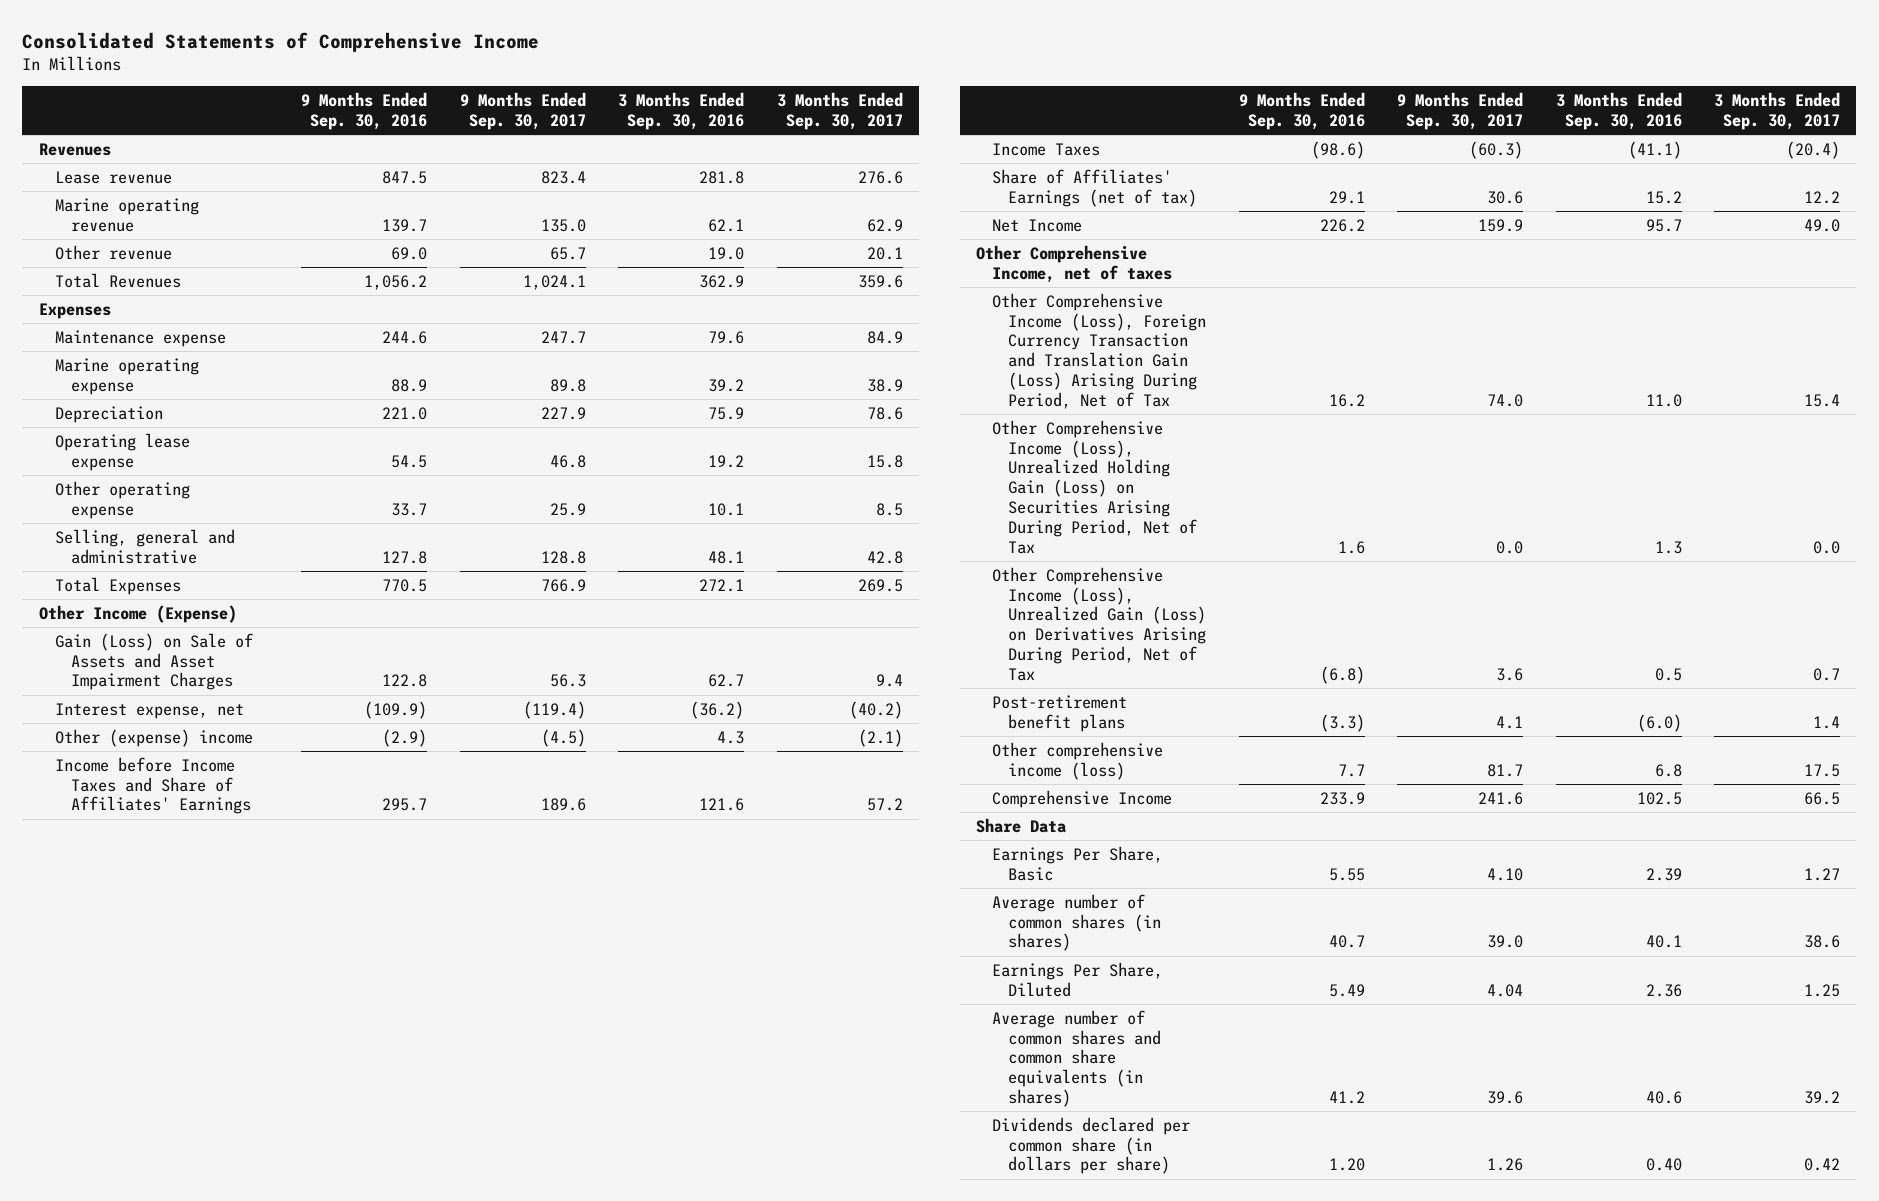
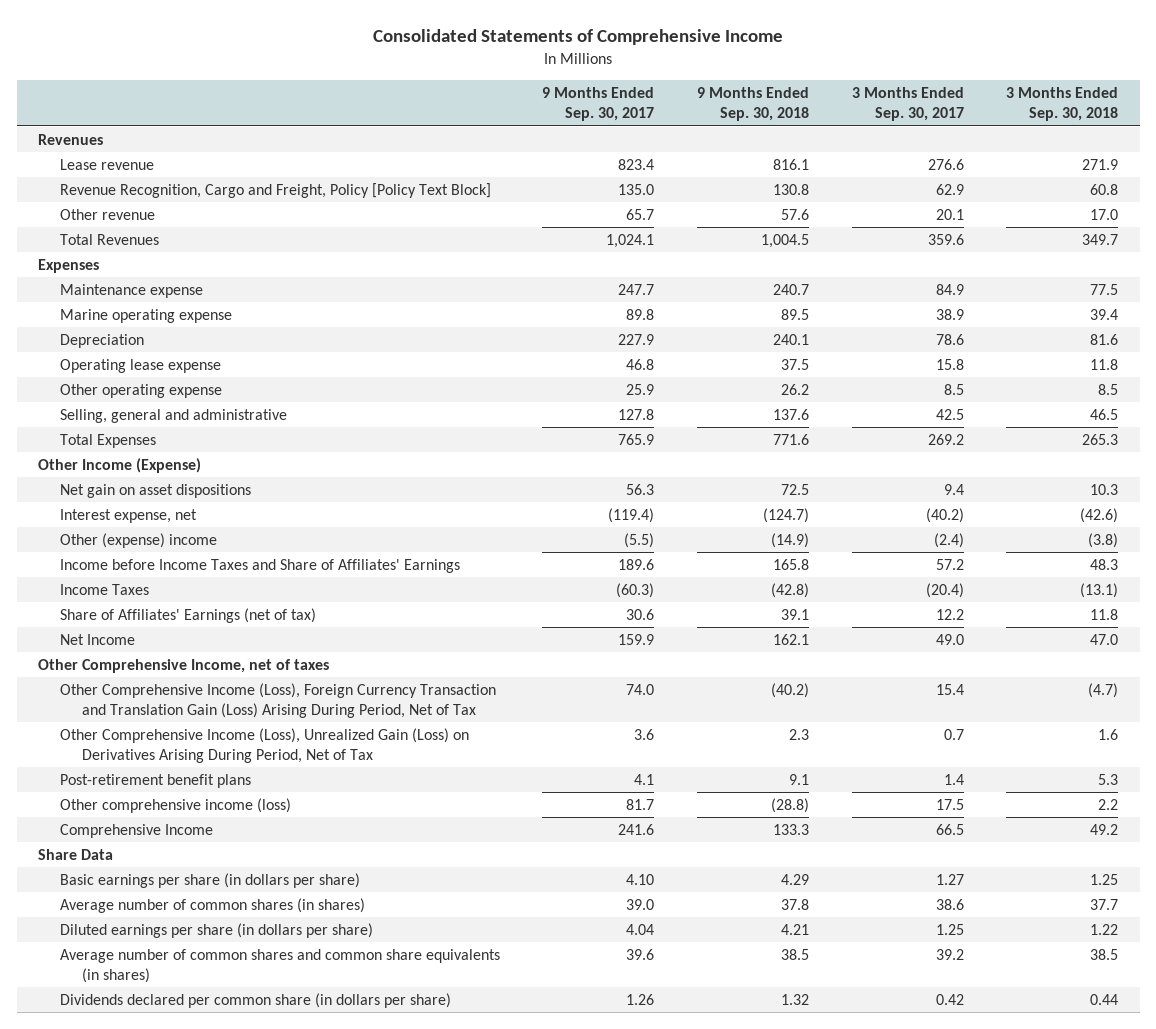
[301,92,428,131] 9 Months Ended Sep. 30, 2016 -> none
[618,92,745,131] 3 Months Ended Sep. 30, 2016 -> none
none -> [697,87,810,122] 9 Months Ended Sep. 30, 2018
none -> [1006,87,1119,122] 3 Months Ended Sep. 30, 2018
[54,197,199,232] Marine operating revenue -> [59,182,491,198] Revenue Recognition, Cargo and Freight, Policy [Policy Text Block]
[540,550,586,564] 128.8 -> [618,408,655,420] 127.8
[866,550,903,564] 42.8 -> [935,408,964,420] 42.5
[540,578,586,592] 766.9 -> [618,433,655,445] 765.9
[857,578,903,592] 269.5 -> [927,433,964,445] 269.2
[54,632,253,691] Gain (Loss) on Sale of Assets and Asset Impairment Charges -> [59,483,251,498] Net gain on asset dispositions
[540,728,586,747] (4.5) -> [624,532,655,548] (5.5)
[857,728,903,747] (2.1) -> [933,532,964,548] (2.4)
[992,419,1198,554] Other Comprehensive Income (Loss), Unrealized Holding Gain (Loss) on Securities Arising During Period, Net of Tax -> none
[992,845,1164,881] Earnings Per Share, Basic -> [59,872,360,888] Basic earnings per share (in dollars per share)
[992,961,1164,997] Earnings Per Share, Diluted -> [59,922,373,938] Diluted earnings per share (in dollars per share)

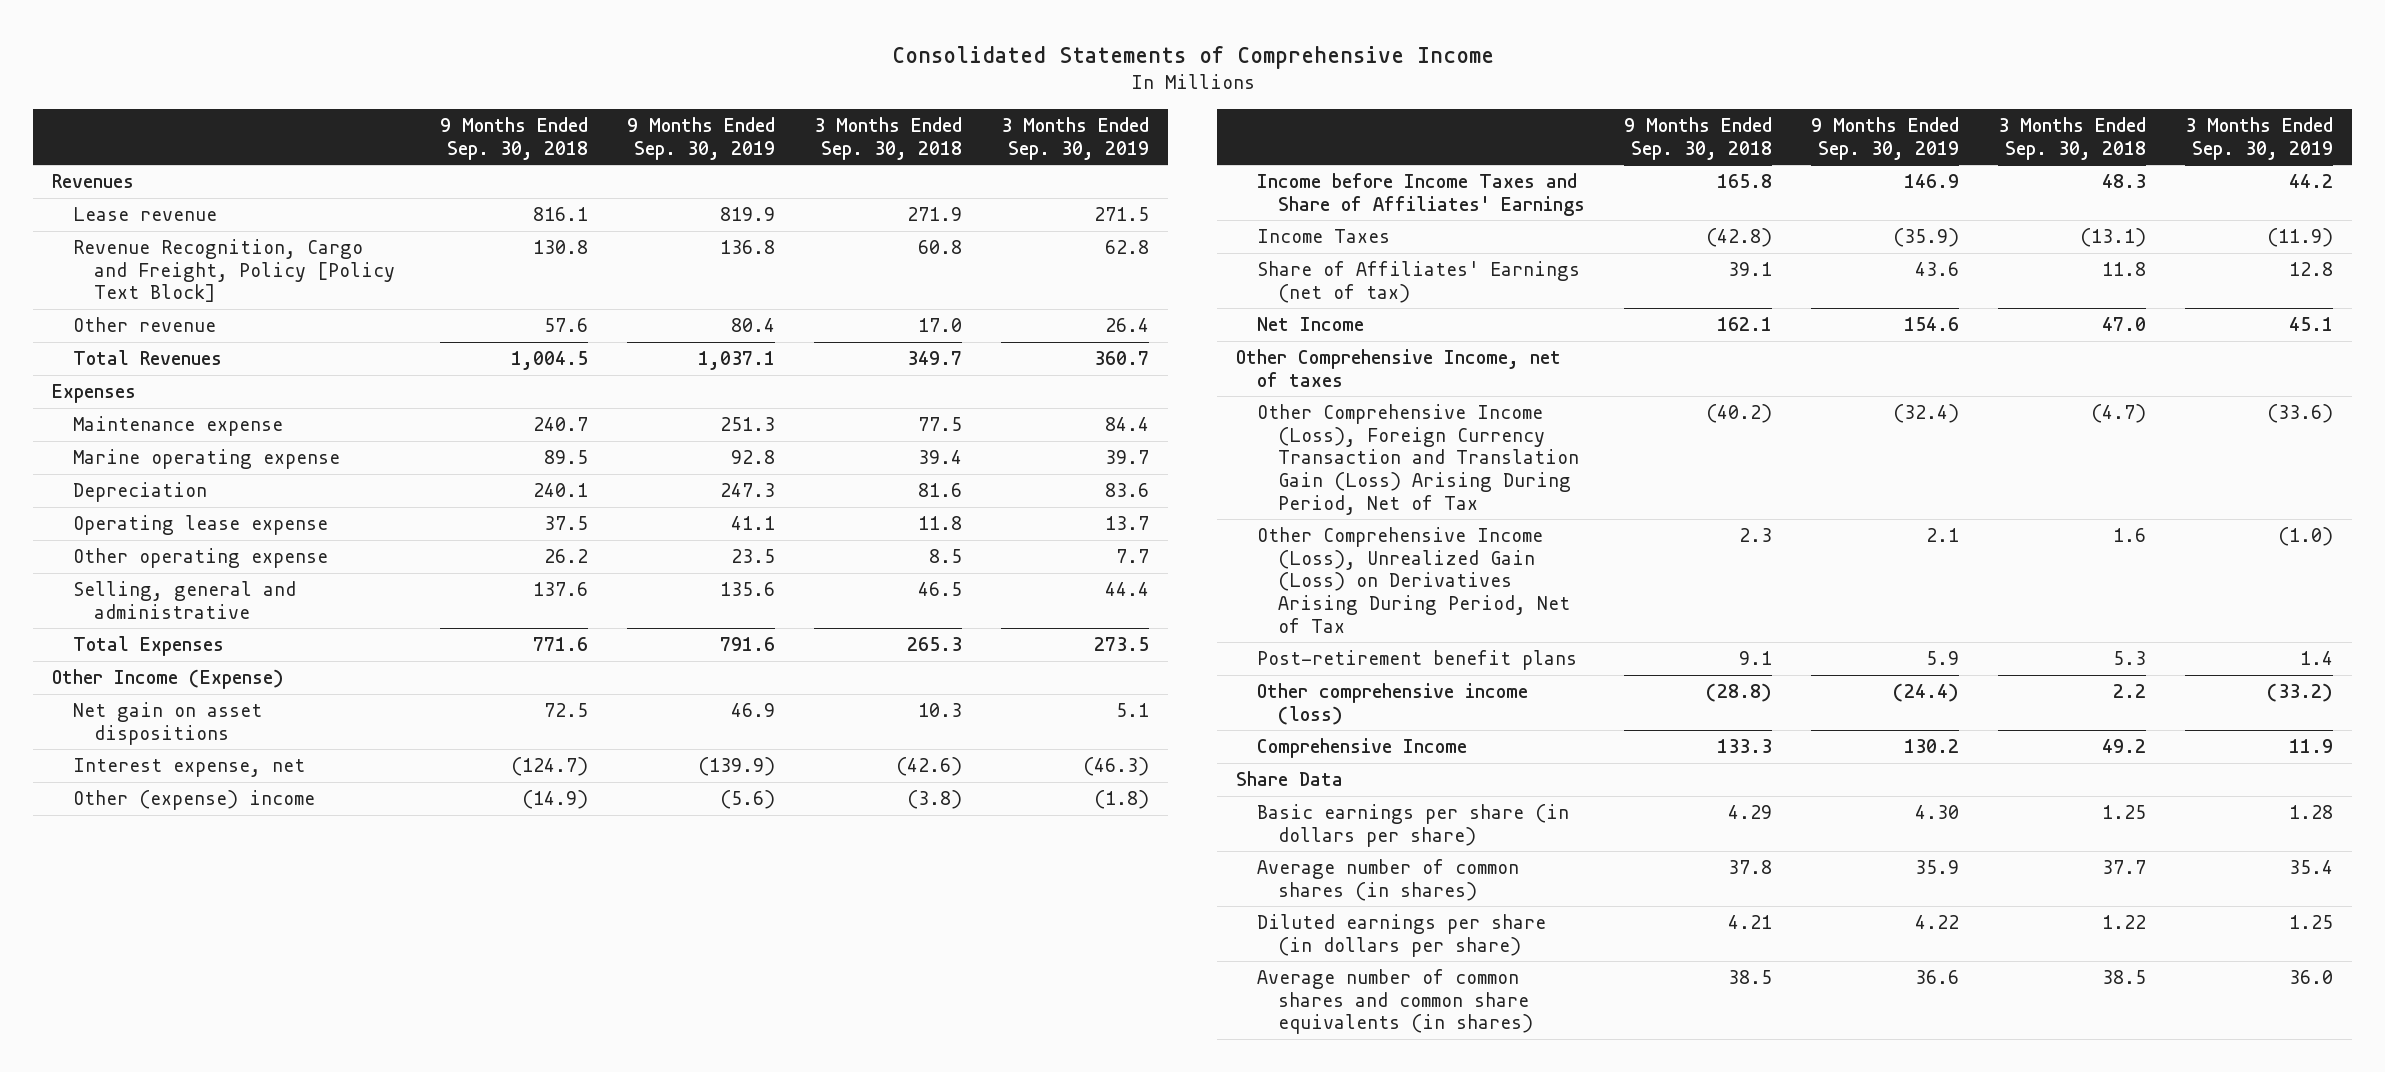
[542,87,655,122] 9 Months Ended Sep. 30, 2017 -> none
[851,87,964,122] 3 Months Ended Sep. 30, 2017 -> none
none -> [627,116,776,160] 9 Months Ended Sep. 30, 2019
none -> [1000,116,1149,160] 3 Months Ended Sep. 30, 2019
[59,992,451,1008] Dividends declared per common share (in dollars per share) -> none

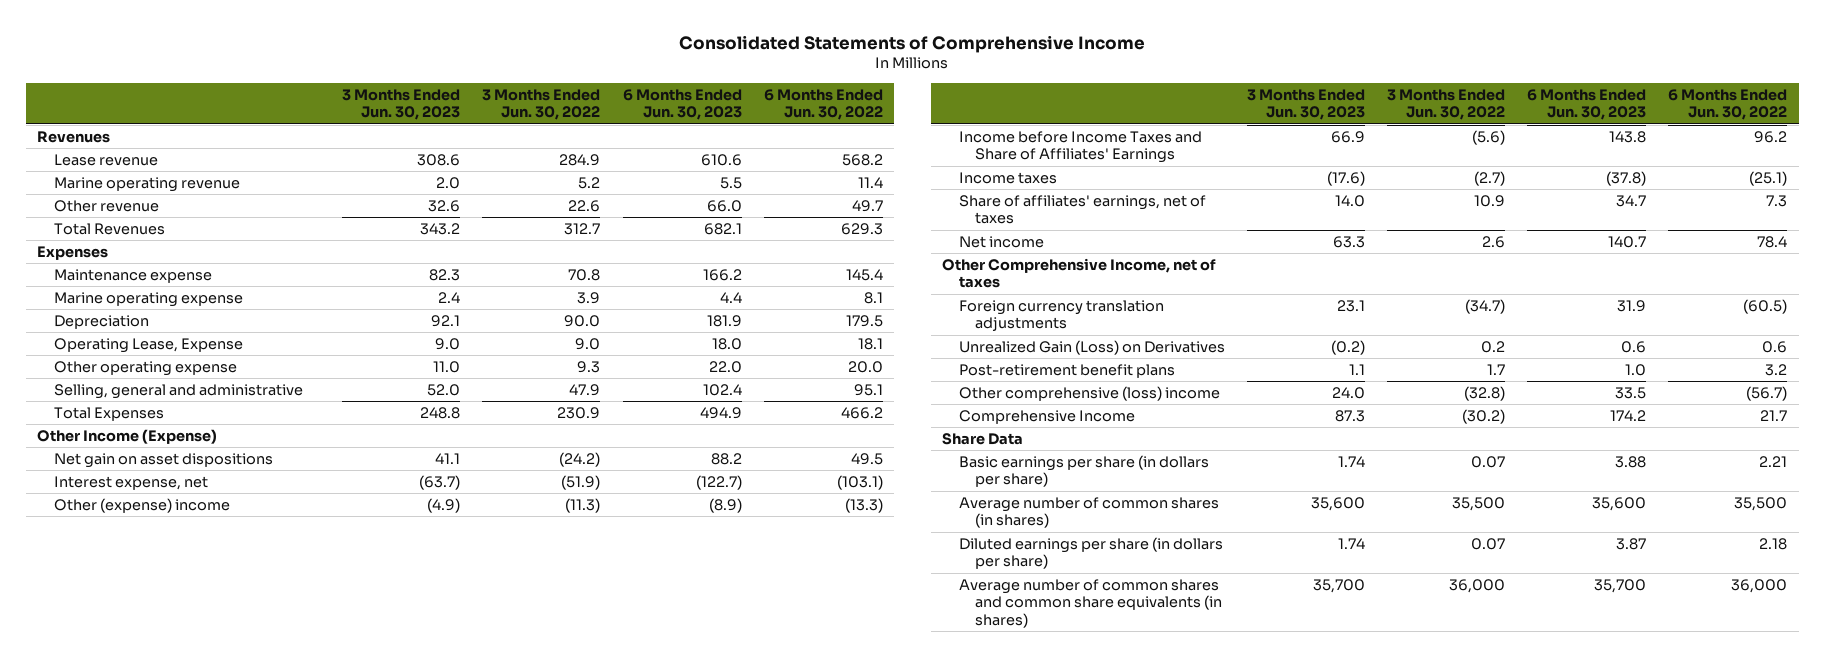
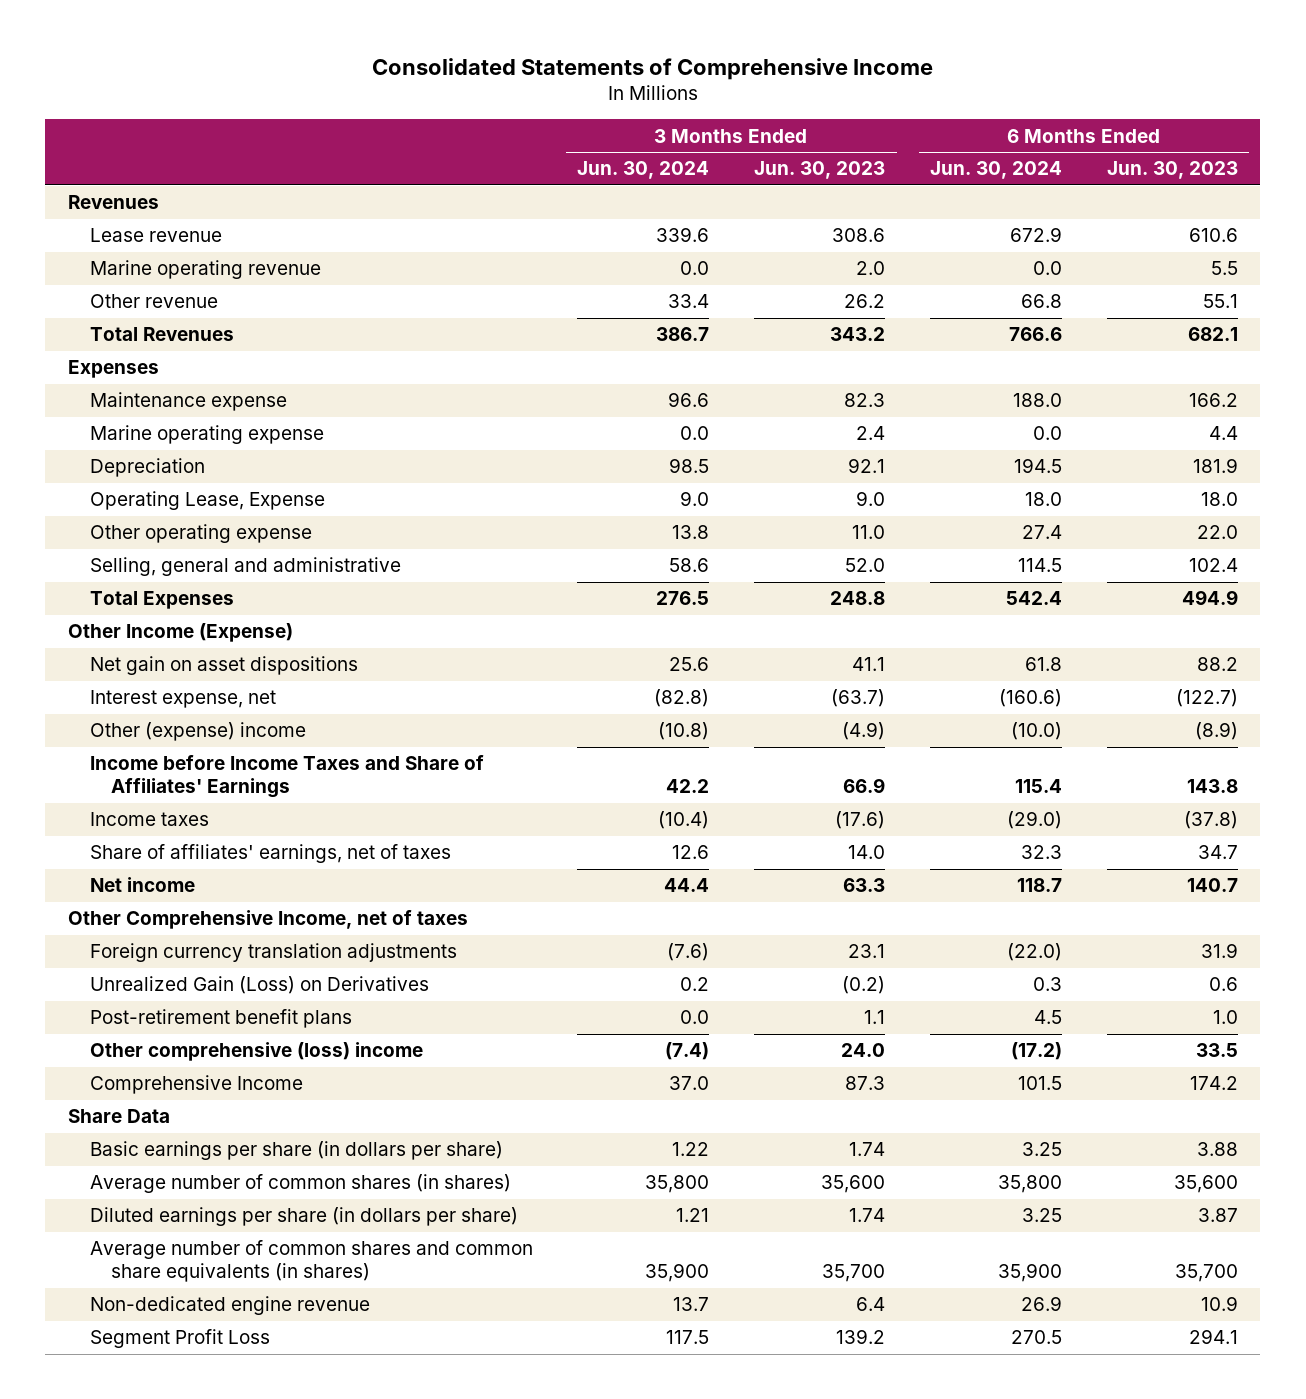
[482,88,601,121] 3 Months Ended Jun. 30, 2022 -> none
[763,88,883,121] 6 Months Ended Jun. 30, 2022 -> none
none -> [577,161,710,180] Jun. 30, 2024
none -> [930,161,1063,180] Jun. 30, 2024
[428,199,461,212] 32.6 -> [844,294,886,309] 26.2
[706,199,742,212] 66.0 -> [1203,294,1239,309] 55.1
none -> [89,1296,370,1316] Non-dedicated engine revenue
none -> [89,1329,270,1349] Segment Profit Loss

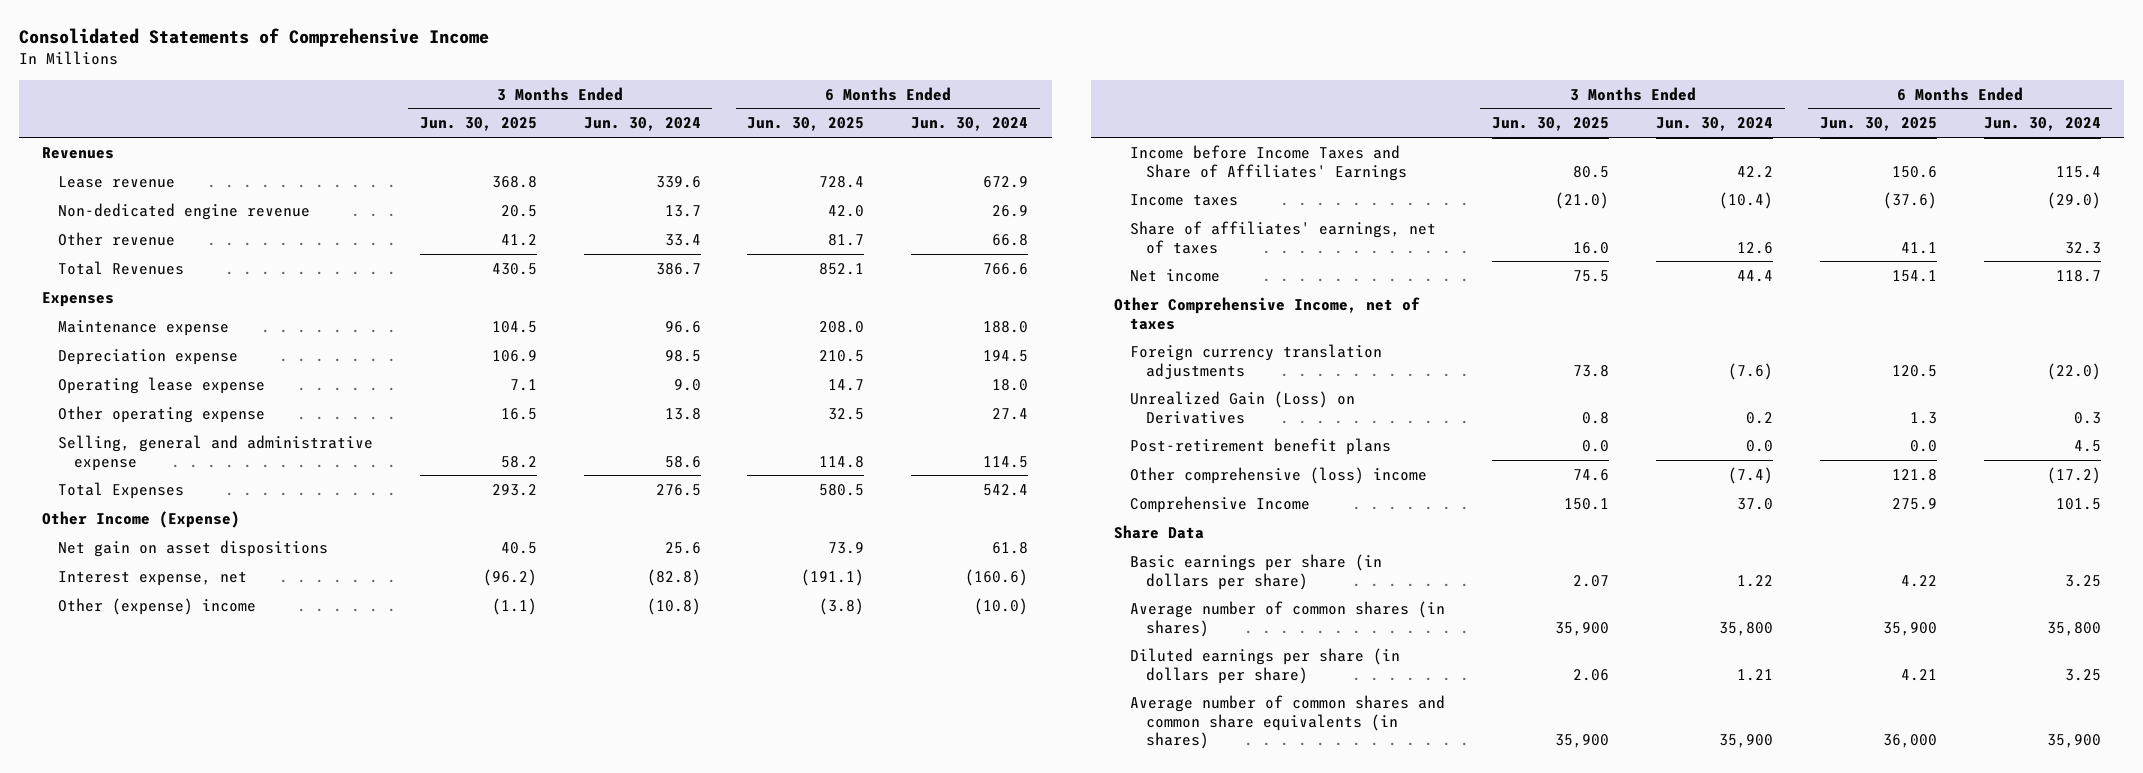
[754,161,886,180] Jun. 30, 2023 -> none
[1107,161,1239,180] Jun. 30, 2023 -> none
none -> [419,117,537,132] Jun. 30, 2025
none -> [747,117,865,132] Jun. 30, 2025
[89,260,321,280] Marine operating revenue -> none
[89,1296,370,1316] Non-dedicated engine revenue -> [58,202,311,220] Non-dedicated engine revenue
[89,425,324,445] Marine operating expense -> none
[89,458,205,478] Depreciation -> [58,348,239,365] Depreciation expense
[89,491,325,511] Operating Lease, Expense -> [58,376,266,394] Operating lease expense
[89,557,401,577] Selling, general and administrative -> [58,434,374,471] Selling, general and administrative expense
[89,1329,270,1349] Segment Profit Loss -> none

